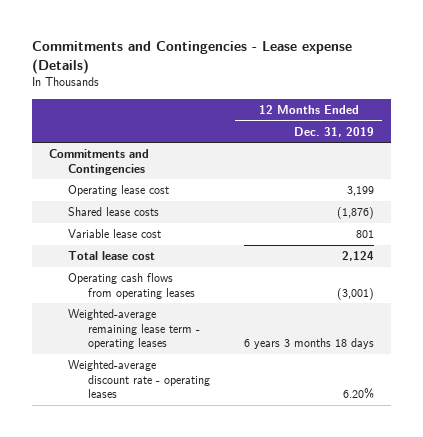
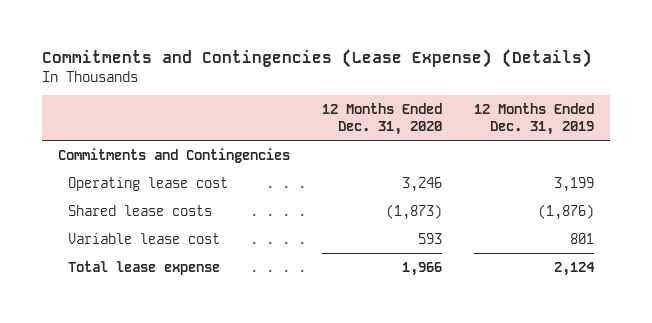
[32,40,353,74] Commitments and Contingencies - Lease expense (Details) -> [41,49,592,69] Commitments and Contingencies (Lease Expense) (Details)
none -> [322,103,443,136] 12 Months Ended Dec. 31, 2020
[68,273,195,299] Operating cash flows from operating leases -> none
[68,309,200,350] Weighted-average remaining lease term - operating leases -> none
[68,360,210,399] Weighted-average discount rate - operating leases -> none
[68,251,156,261] Total lease cost -> [67,260,220,275] Total lease expense

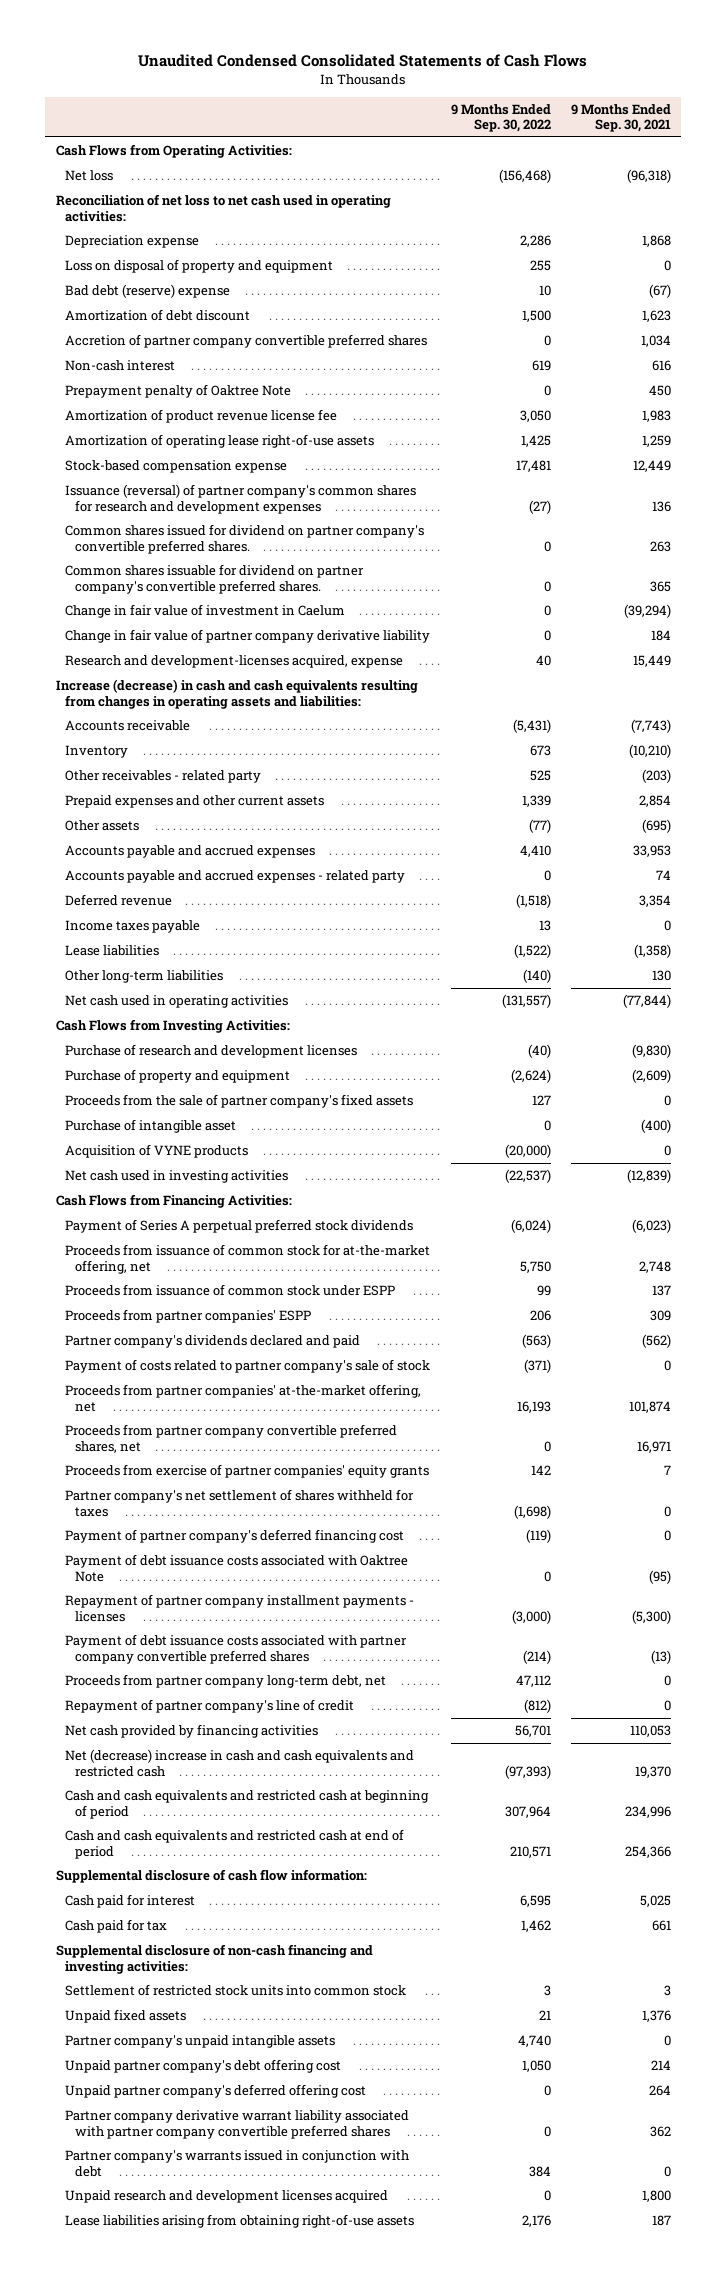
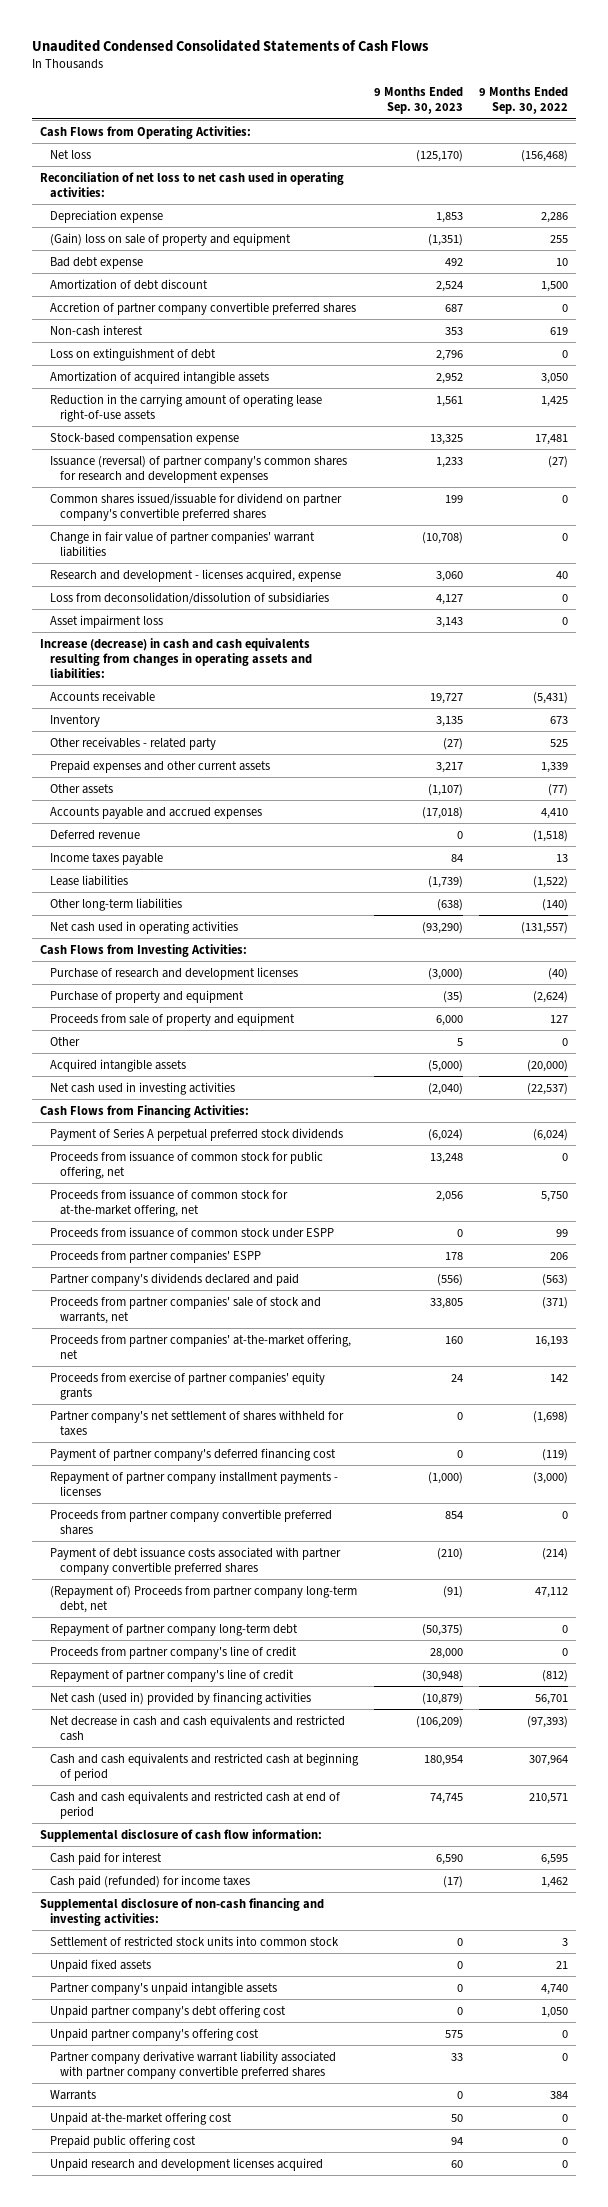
[570,103,671,133] 9 Months Ended Sep. 30, 2021 -> none
none -> [373,86,463,115] 9 Months Ended Sep. 30, 2023
[65,259,334,274] Loss on disposal of property and equipment -> [49,232,291,246] (Gain) loss on sale of property and equipment
[65,284,231,299] Bad debt (reserve) expense -> [49,256,143,269] Bad debt expense
[65,384,292,399] Prepayment penalty of Oaktree Note -> none
[65,409,338,424] Amortization of product revenue license fee -> none
none -> [49,347,216,361] Loss on extinguishment of debt
none -> [49,370,269,384] Amortization of acquired intangible assets
[65,434,375,449] Amortization of operating lease right-of-use assets -> [49,393,322,422] Reduction in the carrying amount of operating lease right-of-use assets
[65,524,425,554] Common shares issued for dividend on partner company's convertible preferred shares. -> none
[65,604,346,619] Change in fair value of investment in Caelum -> none
[65,564,365,594] Common shares issuable for dividend on partner company's convertible preferred shares. -> [49,492,342,521] Common shares issued/issuable for dividend on partner company's convertible preferred shares
[65,629,431,644] Change in fair value of partner company derivative liability -> [49,530,315,557] Change in fair value of partner companies' warrant liabilities
[65,655,404,669] Research and development-licenses acquired, expense -> [49,568,341,582] Research and development - licenses acquired, expense
none -> [49,591,329,604] Loss from deconsolidation/dissolution of subsidiaries
none -> [49,614,163,628] Asset impairment loss
[65,870,406,884] Accounts payable and accrued expenses - related party -> none
[65,1144,249,1159] Acquisition of VYNE products -> none
[65,1094,414,1109] Proceeds from the sale of partner company's fixed assets -> [49,1012,295,1026] Proceeds from sale of property and equipment
none -> [49,1036,80,1046] Other
[65,1119,237,1134] Purchase of intangible asset -> [49,1058,186,1072] Acquired intangible assets
[543,1120,551,1132] 0 -> [527,1059,569,1072] (20,000)
none -> [49,1150,323,1179] Proceeds from issuance of common stock for public offering, net
[65,1359,431,1374] Payment of costs related to partner company's sale of stock -> [49,1295,321,1324] Proceeds from partner companies' sale of stock and warrants, net
[65,1424,398,1453] Proceeds from partner company convertible preferred shares, net -> none
[65,1554,409,1582] Payment of debt issuance costs associated with Oaktree Note -> none
none -> [49,1508,332,1535] Proceeds from partner company convertible preferred shares
none -> [49,1585,357,1613] (Repayment of) Proceeds from partner company long-term debt, net
none -> [49,1623,298,1636] Repayment of partner company long-term debt
[65,1674,387,1689] Proceeds from partner company long-term debt, net -> [49,1645,297,1659] Proceeds from partner company's line of credit
[515,1675,551,1688] 47,112 -> [562,1647,569,1656] 0
[65,1724,319,1739] Net cash provided by financing activities -> [49,1691,311,1705] Net cash (used in) provided by financing activities
[65,1749,415,1777] Net (decrease) increase in cash and cash equivalents and restricted cash -> [49,1714,345,1741] Net decrease in cash and cash equivalents and restricted cash
[65,1919,168,1934] Cash paid for tax -> [49,1874,250,1888] Cash paid (refunded) for income taxes
[65,2084,367,2099] Unpaid partner company's deferred offering cost -> [49,2027,259,2041] Unpaid partner company's offering cost
[65,2150,410,2177] Partner company's warrants issued in conjunction with debt -> [49,2089,96,2100] Warrants
none -> [49,2111,232,2125] Unpaid at-the-market offering cost
none -> [49,2134,196,2148] Prepaid public offering cost
[65,2214,415,2229] Lease liabilities arising from obtaining right-of-use assets -> none

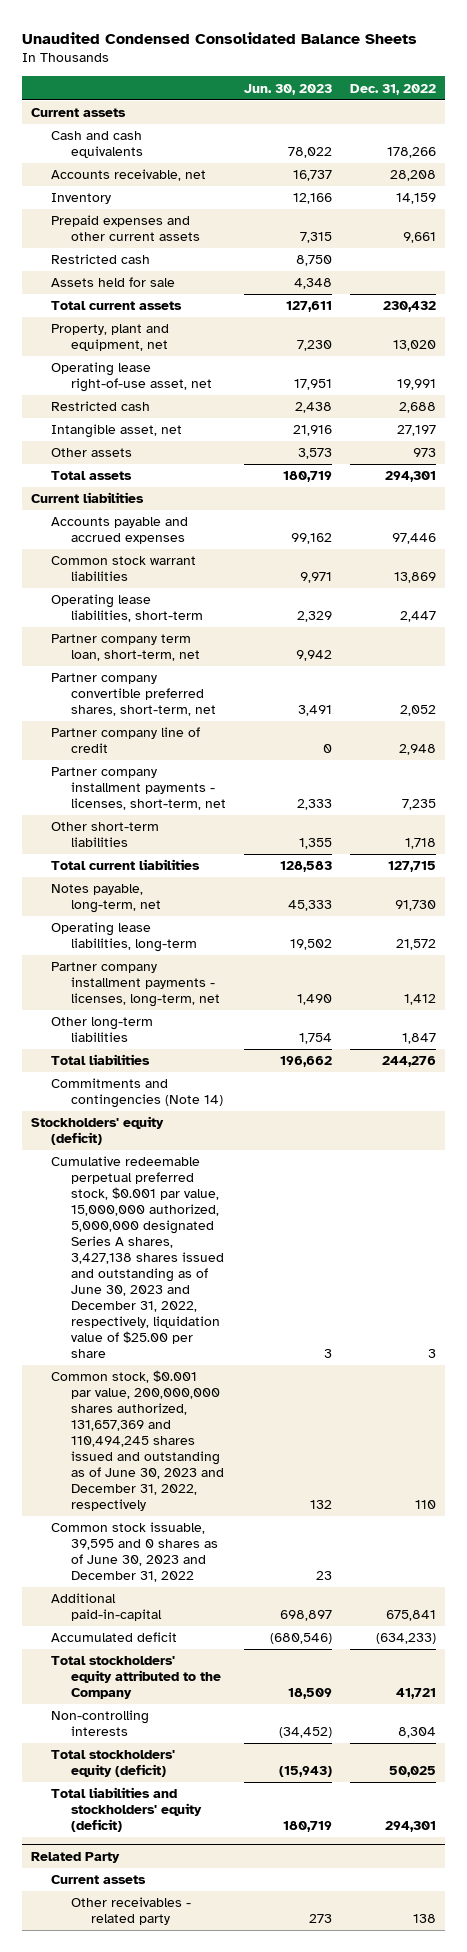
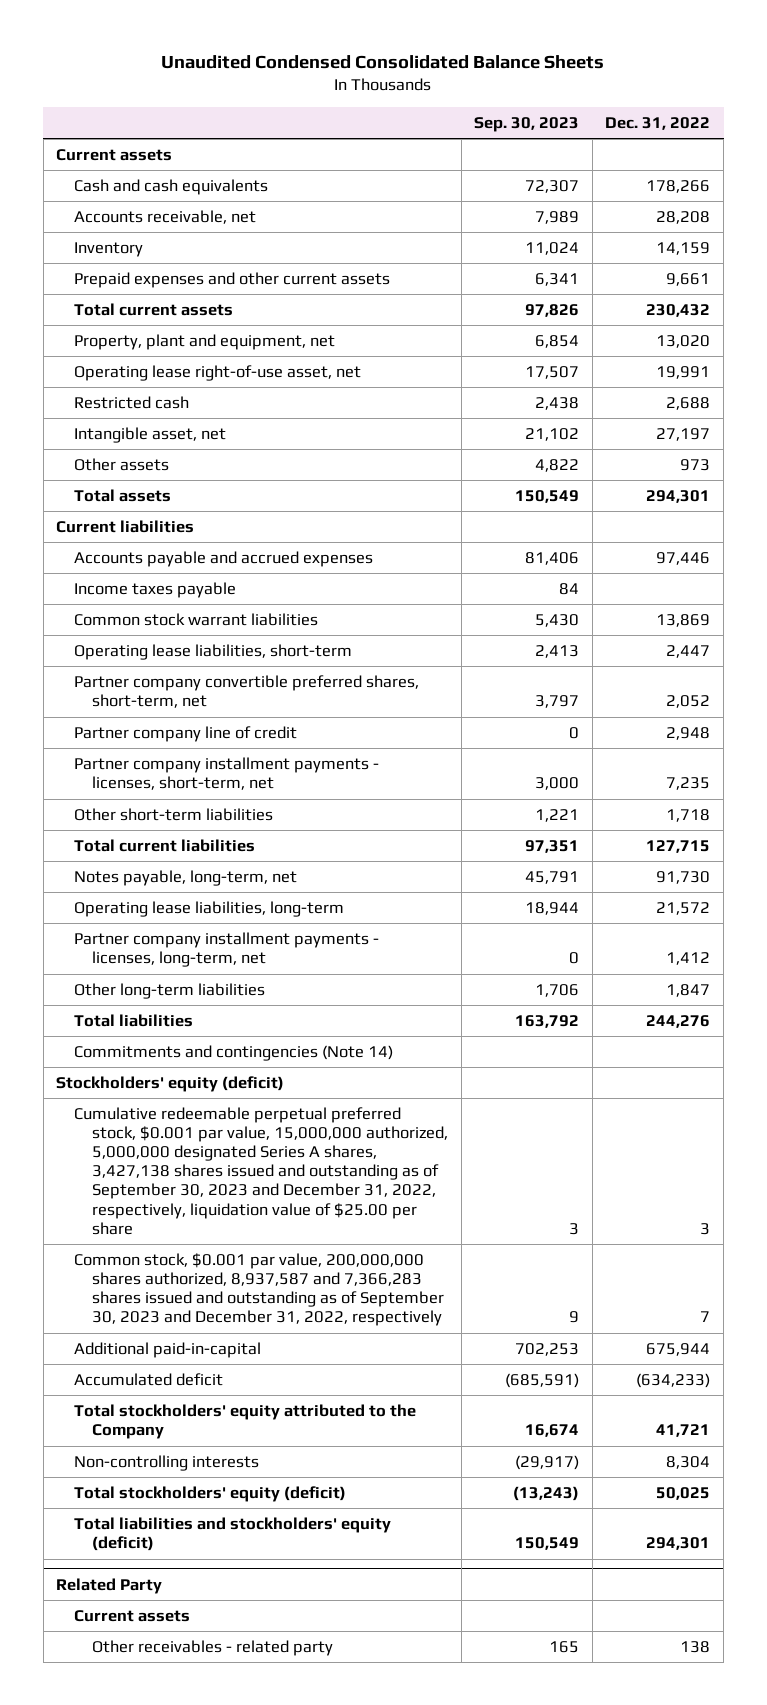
[243,83,332,95] Jun. 30, 2023 -> none
none -> [474,116,580,132] Sep. 30, 2023
[51,254,151,265] Restricted cash -> none
[51,277,176,288] Assets held for sale -> none
none -> [74,582,237,599] Income taxes payable
[51,634,200,662] Partner company term loan, short-term, net -> none
[51,1522,218,1583] Common stock issuable, 39,595 and 0 shares as of June 30, 2023 and December 31, 2022 -> none
[51,1156,224,1358] Cumulative redeemable perpetual preferred stock, $0.001 par value, 15,000,000 authorized, 5,000,000 designated Series A shares, 3,427,138 shares issued and outstanding as of June 30, 2023 and December 31, 2022, respectively, liquidation value of $25.00 per share -> [74,1107,449,1235] Cumulative redeemable perpetual preferred stock, $0.001 par value, 15,000,000 authorized, 5,000,000 designated Series A shares, 3,427,138 shares issued and outstanding as of September 30, 2023 and December 31, 2022, respectively, liquidation value of $25.00 per share
[51,1370,224,1511] Common stock, $0.001 par value, 200,000,000 shares authorized, 131,657,369 and 110,494,245 shares issued and outstanding as of June 30, 2023 and December 31, 2022, respectively -> [74,1253,445,1327] Common stock, $0.001 par value, 200,000,000 shares authorized, 8,937,587 and 7,366,283 shares issued and outstanding as of September 30, 2023 and December 31, 2022, respectively
[414,1499,436,1509] 110 -> [700,1311,711,1323] 7
[385,1610,436,1622] 675,841 -> [646,1343,711,1357] 675,944

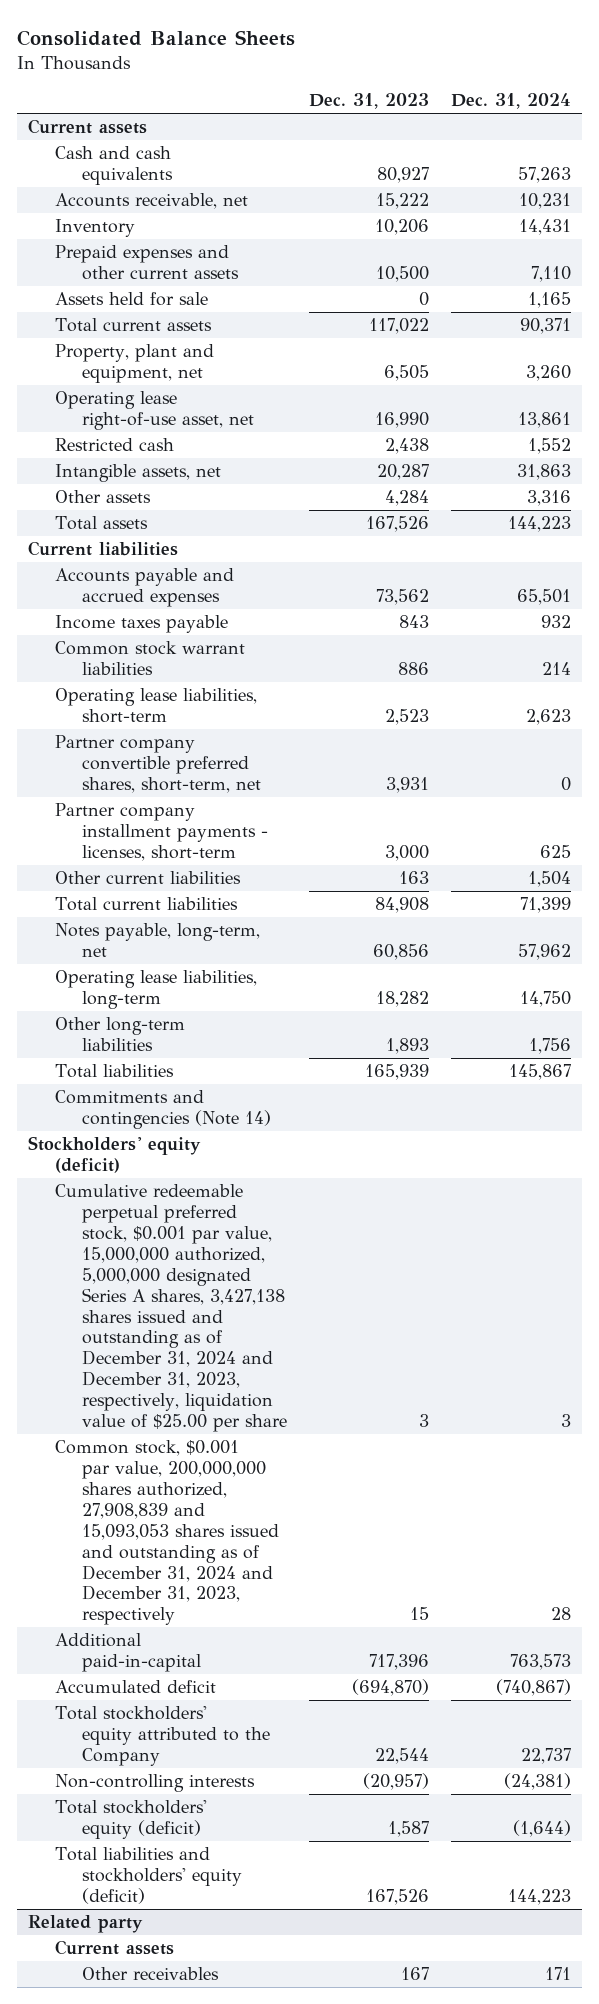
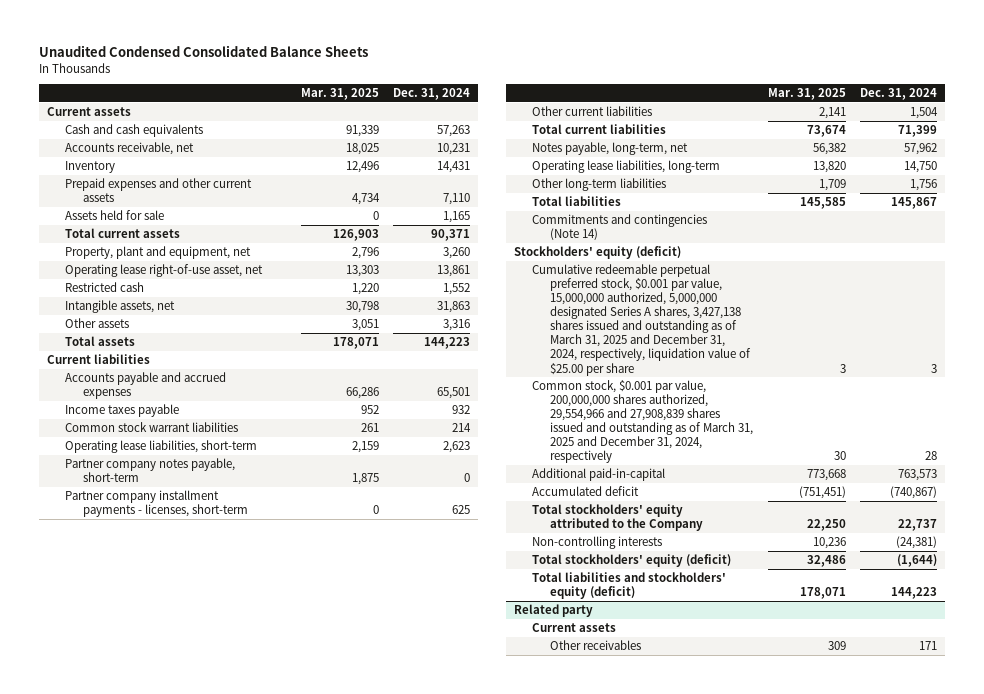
[17,30,296,47] Consolidated Balance Sheets -> [39,45,369,58] Unaudited Condensed Consolidated Balance Sheets
[308,93,429,110] Dec. 31, 2023 -> none
none -> [300,88,379,101] Mar. 31, 2025
[54,735,261,793] Partner company convertible preferred shares, short-term, net -> none
none -> [64,457,235,483] Partner company notes payable, short-term
[54,1184,287,1433] Cumulative redeemable perpetual preferred stock, $0.001 par value, 15,000,000 authorized, 5,000,000 designated Series A shares, 3,427,138 shares issued and outstanding as of December 31, 2024 and December 31, 2023, respectively, liquidation value of $25.00 per share -> [531,263,751,376] Cumulative redeemable perpetual preferred stock, $0.001 par value, 15,000,000 authorized, 5,000,000 designated Series A shares, 3,427,138 shares issued and outstanding as of March 31, 2025 and December 31, 2024, respectively, liquidation value of $25.00 per share
[54,1440,279,1626] Common stock, $0.001 par value, 200,000,000 shares authorized, 27,908,839 and 15,093,053 shares issued and outstanding as of December 31, 2024 and December 31, 2023, respectively -> [531,379,753,464] Common stock, $0.001 par value, 200,000,000 shares authorized, 29,554,966 and 27,908,839 shares issued and outstanding as of March 31, 2025 and December 31, 2024, respectively

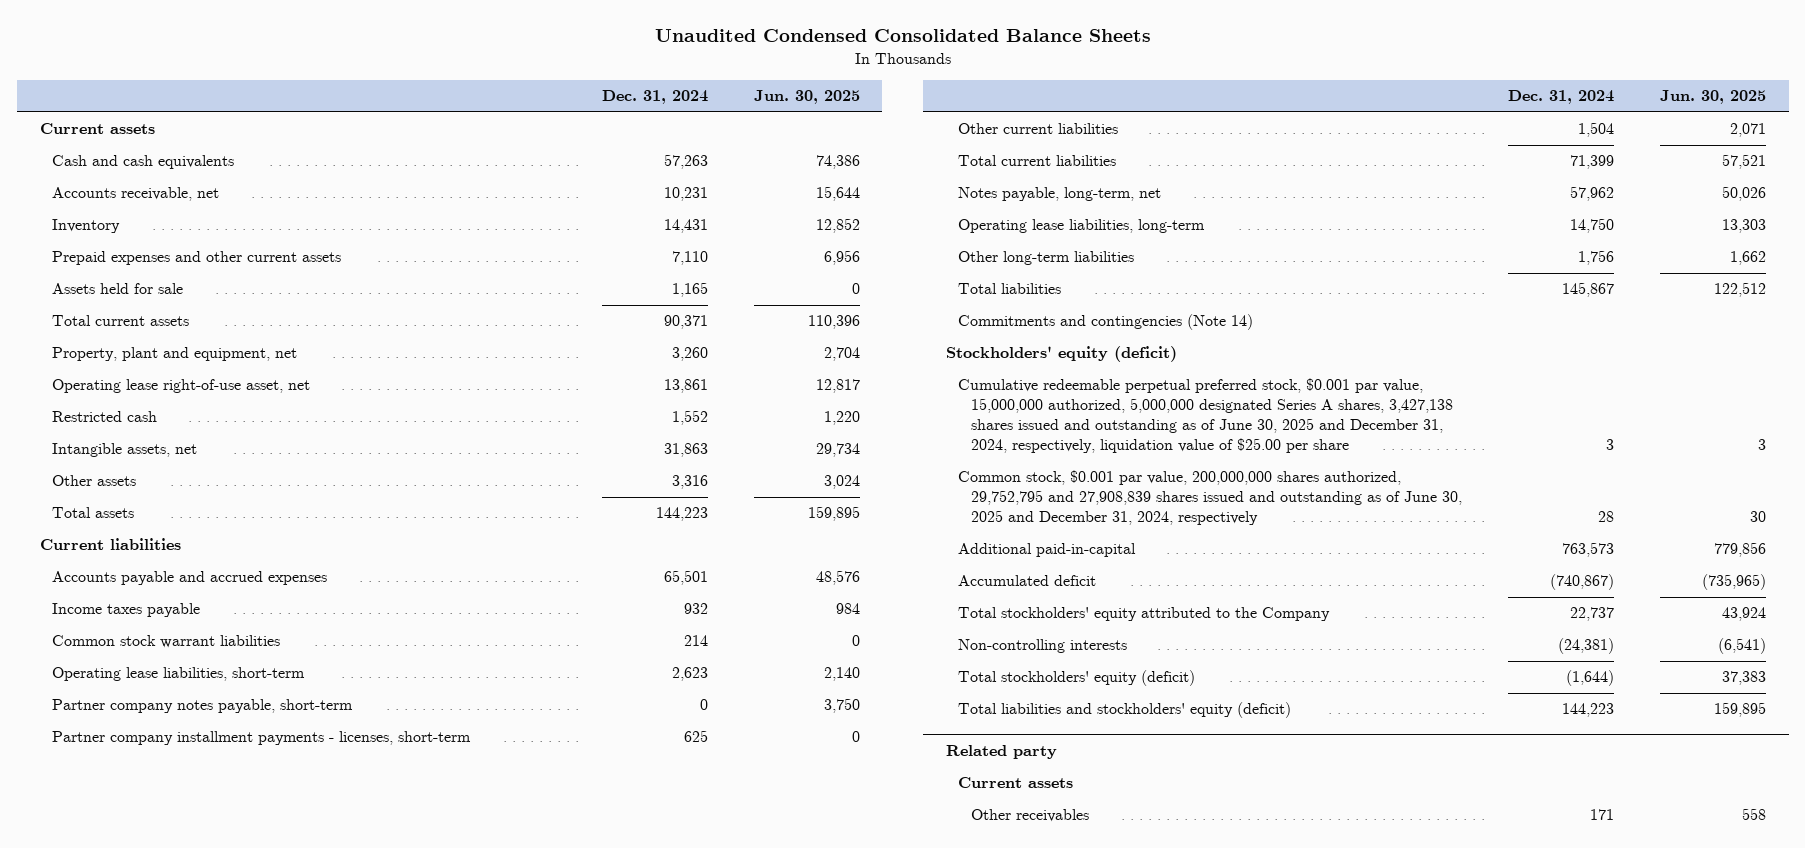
[300,88,379,101] Mar. 31, 2025 -> none
none -> [753,90,860,105] Jun. 30, 2025
[531,263,751,376] Cumulative redeemable perpetual preferred stock, $0.001 par value, 15,000,000 authorized, 5,000,000 designated Series A shares, 3,427,138 shares issued and outstanding as of March 31, 2025 and December 31, 2024, respectively, liquidation value of $25.00 per share -> [958,378,1454,454] Cumulative redeemable perpetual preferred stock, $0.001 par value, 15,000,000 authorized, 5,000,000 designated Series A shares, 3,427,138 shares issued and outstanding as of June 30, 2025 and December 31, 2024, respectively, liquidation value of $25.00 per share
[531,379,753,464] Common stock, $0.001 par value, 200,000,000 shares authorized, 29,554,966 and 27,908,839 shares issued and outstanding as of March 31, 2025 and December 31, 2024, respectively -> [958,470,1463,526] Common stock, $0.001 par value, 200,000,000 shares authorized, 29,752,795 and 27,908,839 shares issued and outstanding as of June 30, 2025 and December 31, 2024, respectively

